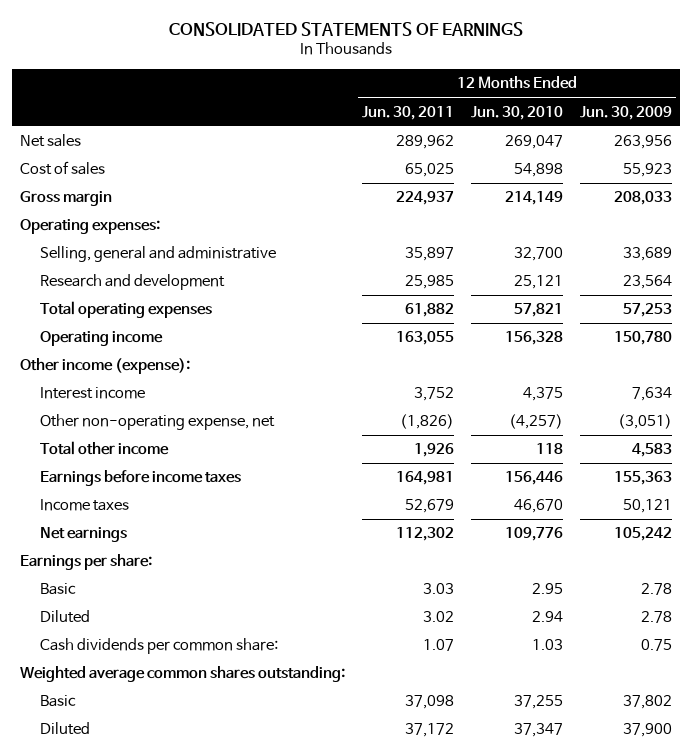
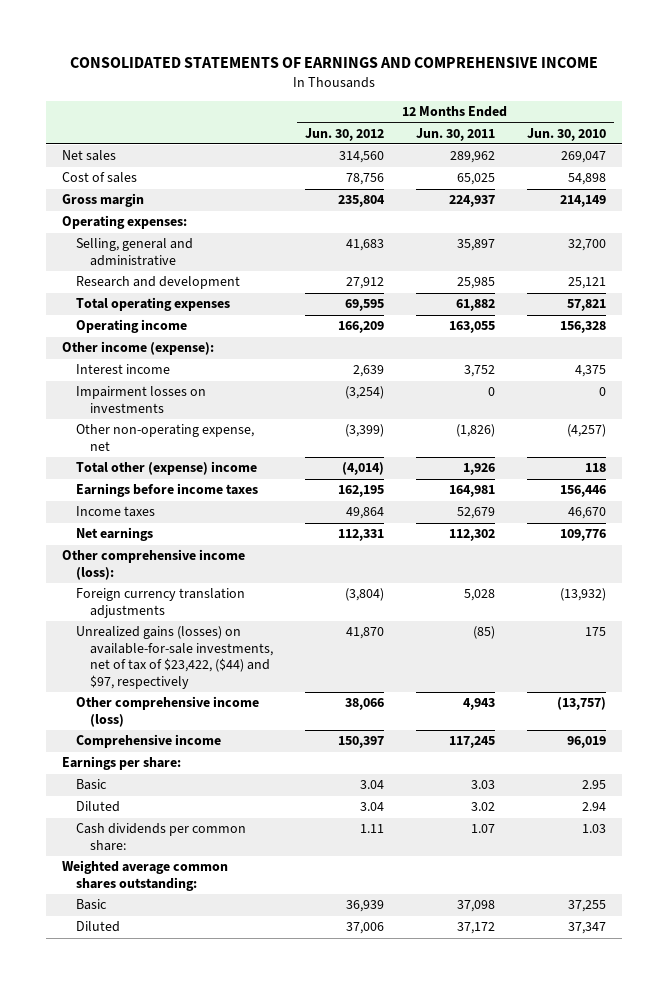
[169,21,524,36] CONSOLIDATED STATEMENTS OF EARNINGS -> [69,56,598,68] CONSOLIDATED STATEMENTS OF EARNINGS AND COMPREHENSIVE INCOME
[579,105,672,120] Jun. 30, 2009 -> none
none -> [304,127,384,141] Jun. 30, 2012
none -> [75,386,206,413] Impairment losses on investments
[40,441,170,456] Total other income -> [75,461,257,476] Total other (expense) income
none -> [61,549,245,580] Other comprehensive income (loss):
none -> [75,588,245,618] Foreign currency translation adjustments
none -> [75,626,273,689] Unrealized gains (losses) on available-for-sale investments, net of tax of $23,422, ($44) and $97, respectively
none -> [75,696,259,727] Other comprehensive income (loss)
none -> [75,734,221,749] Comprehensive income

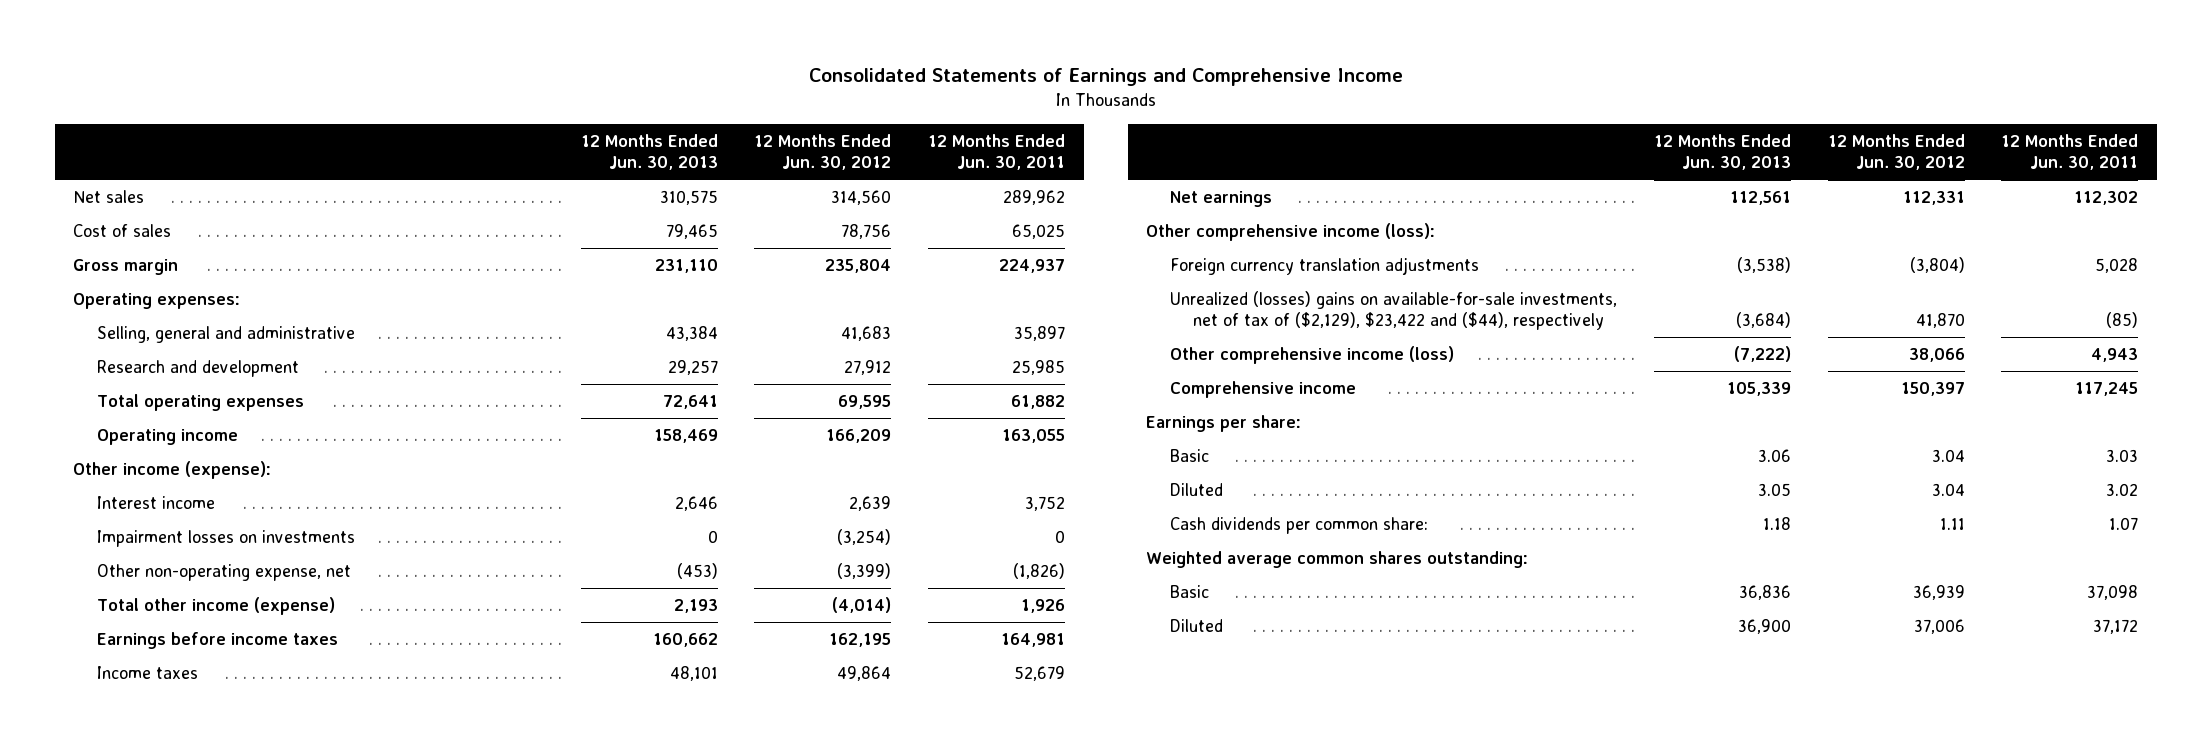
[69,56,598,68] CONSOLIDATED STATEMENTS OF EARNINGS AND COMPREHENSIVE INCOME -> [808,68,1403,87] Consolidated Statements of Earnings and Comprehensive Income
[526,127,606,141] Jun. 30, 2010 -> none
none -> [580,133,718,171] 12 Months Ended Jun. 30, 2013
[75,461,257,476] Total other (expense) income -> [96,596,335,615] Total other income (expense)
[75,626,273,689] Unrealized gains (losses) on available-for-sale investments, net of tax of $23,422, ($44) and $97, respectively -> [1169,290,1617,331] Unrealized (losses) gains on available-for-sale investments, net of tax of ($2,129), $23,422 and ($44), respectively

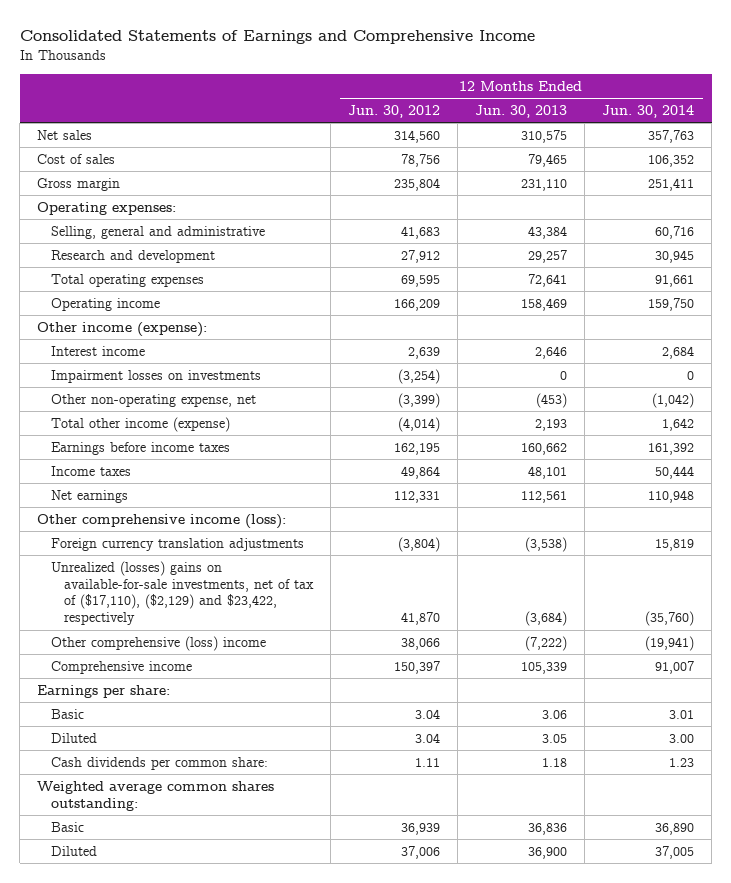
[928,133,1066,171] 12 Months Ended Jun. 30, 2011 -> none
none -> [602,104,695,118] Jun. 30, 2014
[1169,290,1617,331] Unrealized (losses) gains on available-for-sale investments, net of tax of ($2,129), $23,422 and ($44), respectively -> [50,560,315,626] Unrealized (losses) gains on available-for-sale investments, net of tax of ($17,110), ($2,129) and $23,422, respectively
[1169,345,1454,364] Other comprehensive income (loss) -> [50,635,266,651] Other comprehensive (loss) income

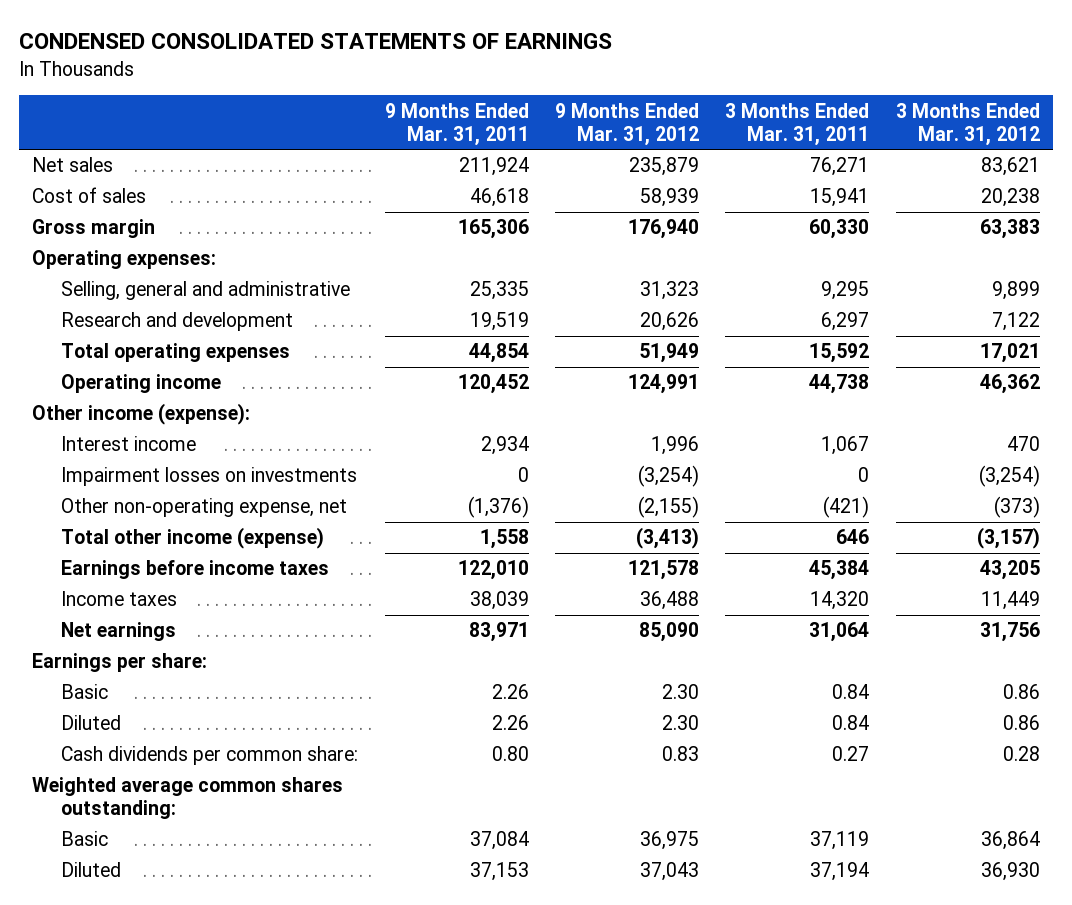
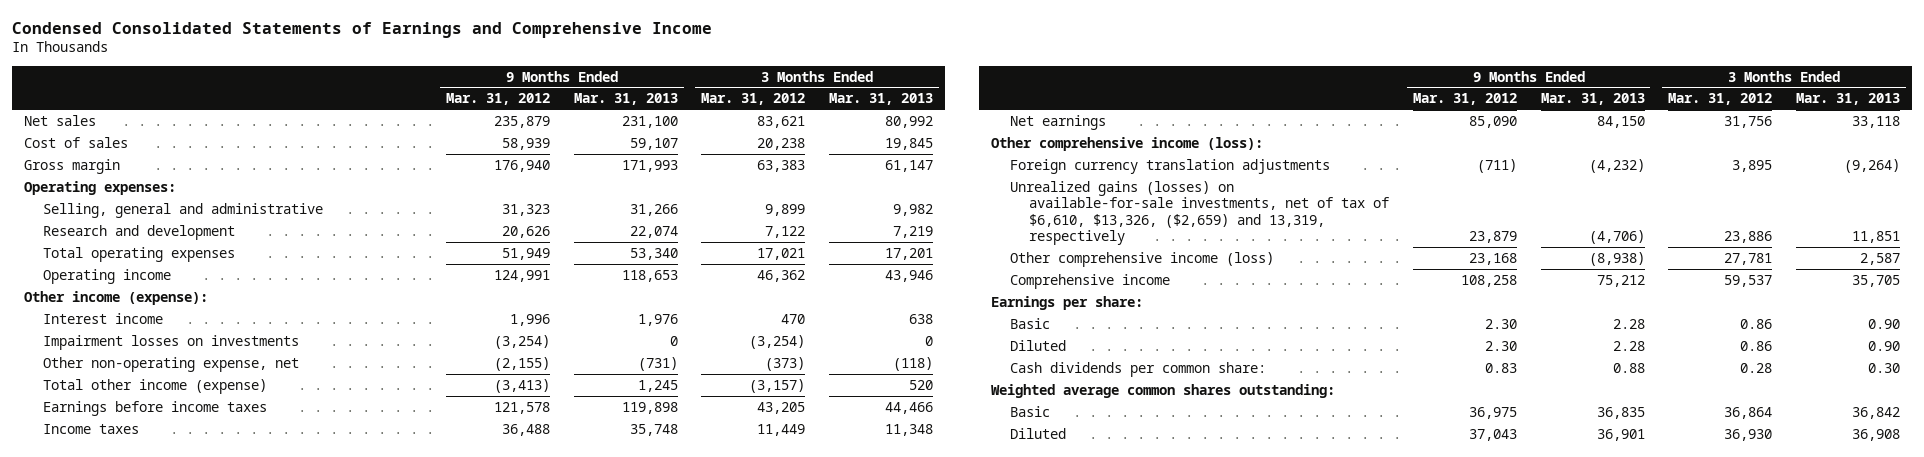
[18,33,612,50] CONDENSED CONSOLIDATED STATEMENTS OF EARNINGS -> [12,21,713,38] Condensed Consolidated Statements of Earnings and Comprehensive Income
[384,102,529,146] 9 Months Ended Mar. 31, 2011 -> none
[725,102,870,146] 3 Months Ended Mar. 31, 2011 -> none
none -> [573,93,678,106] Mar. 31, 2013
none -> [828,93,933,106] Mar. 31, 2013
none -> [990,136,1263,151] Other comprehensive income (loss):
none -> [1010,158,1331,174] Foreign currency translation adjustments
none -> [1010,180,1390,246] Unrealized gains (losses) on available-for-sale investments, net of tax of $6,610, $13,326, ($2,659) and 13,319, respectively
none -> [1010,251,1275,267] Other comprehensive income (loss)
none -> [1010,273,1171,289] Comprehensive income

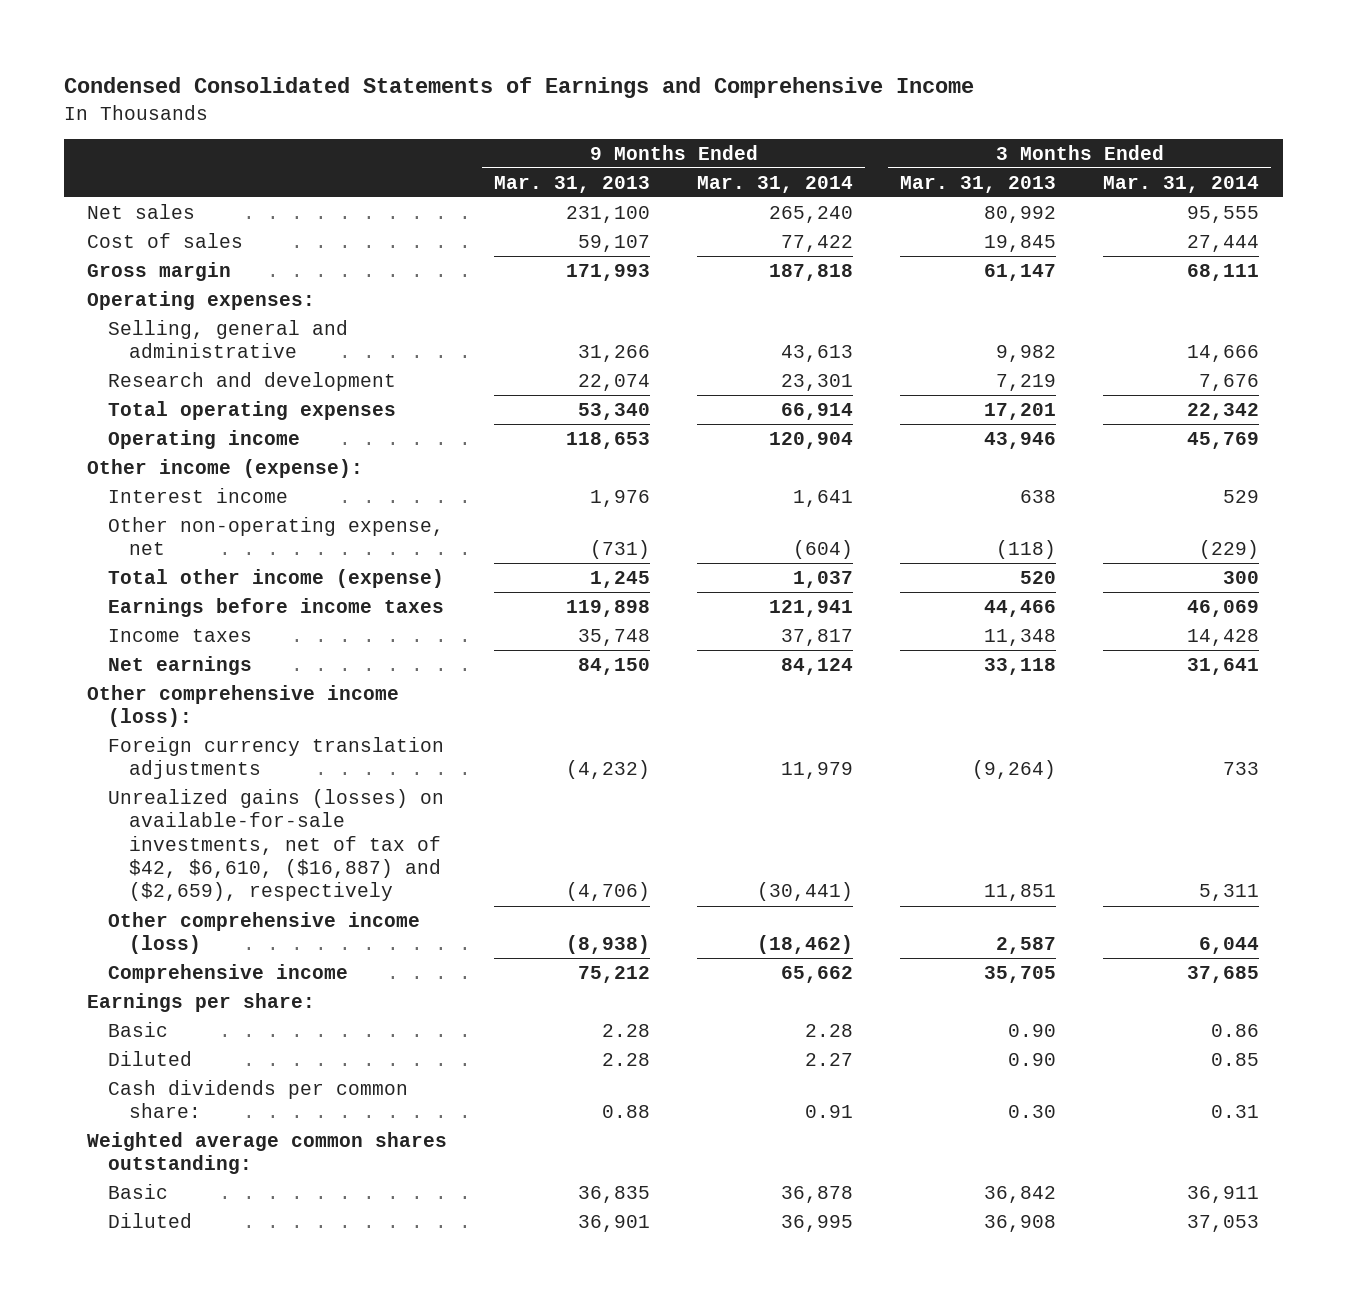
[446,93,551,106] Mar. 31, 2012 -> none
[701,93,806,106] Mar. 31, 2012 -> none
none -> [697,175,854,193] Mar. 31, 2014
none -> [1103,175,1260,193] Mar. 31, 2014
[43,334,300,350] Impairment losses on investments -> none
[1010,180,1390,246] Unrealized gains (losses) on available-for-sale investments, net of tax of $6,610, $13,326, ($2,659) and 13,319, respectively -> [107,788,444,902] Unrealized gains (losses) on available-for-sale investments, net of tax of $42, $6,610, ($16,887) and ($2,659), respectively

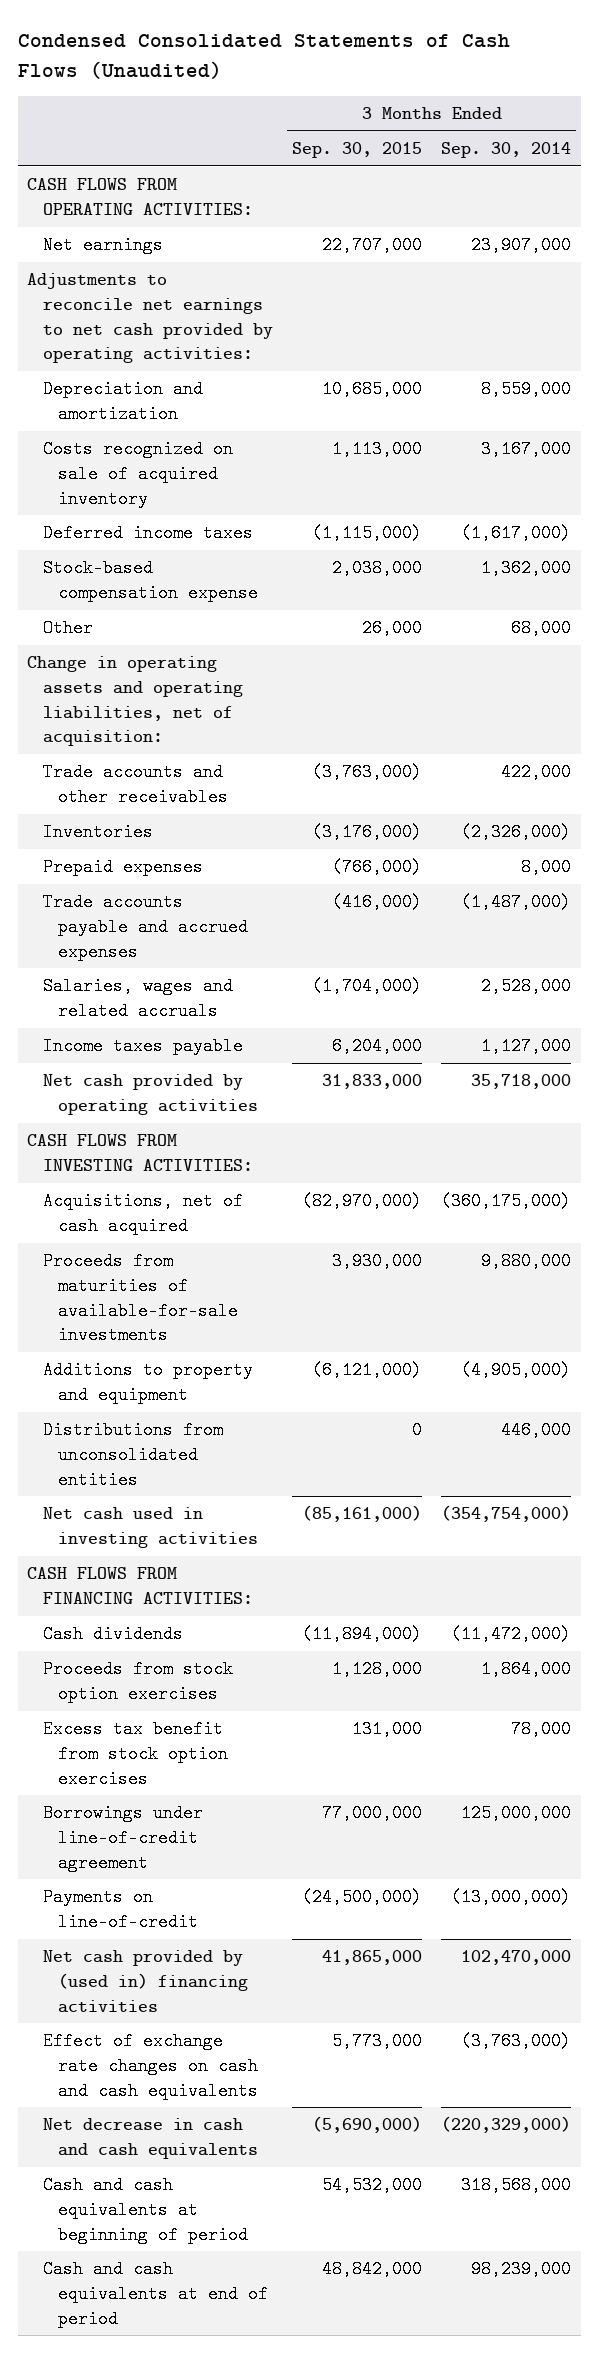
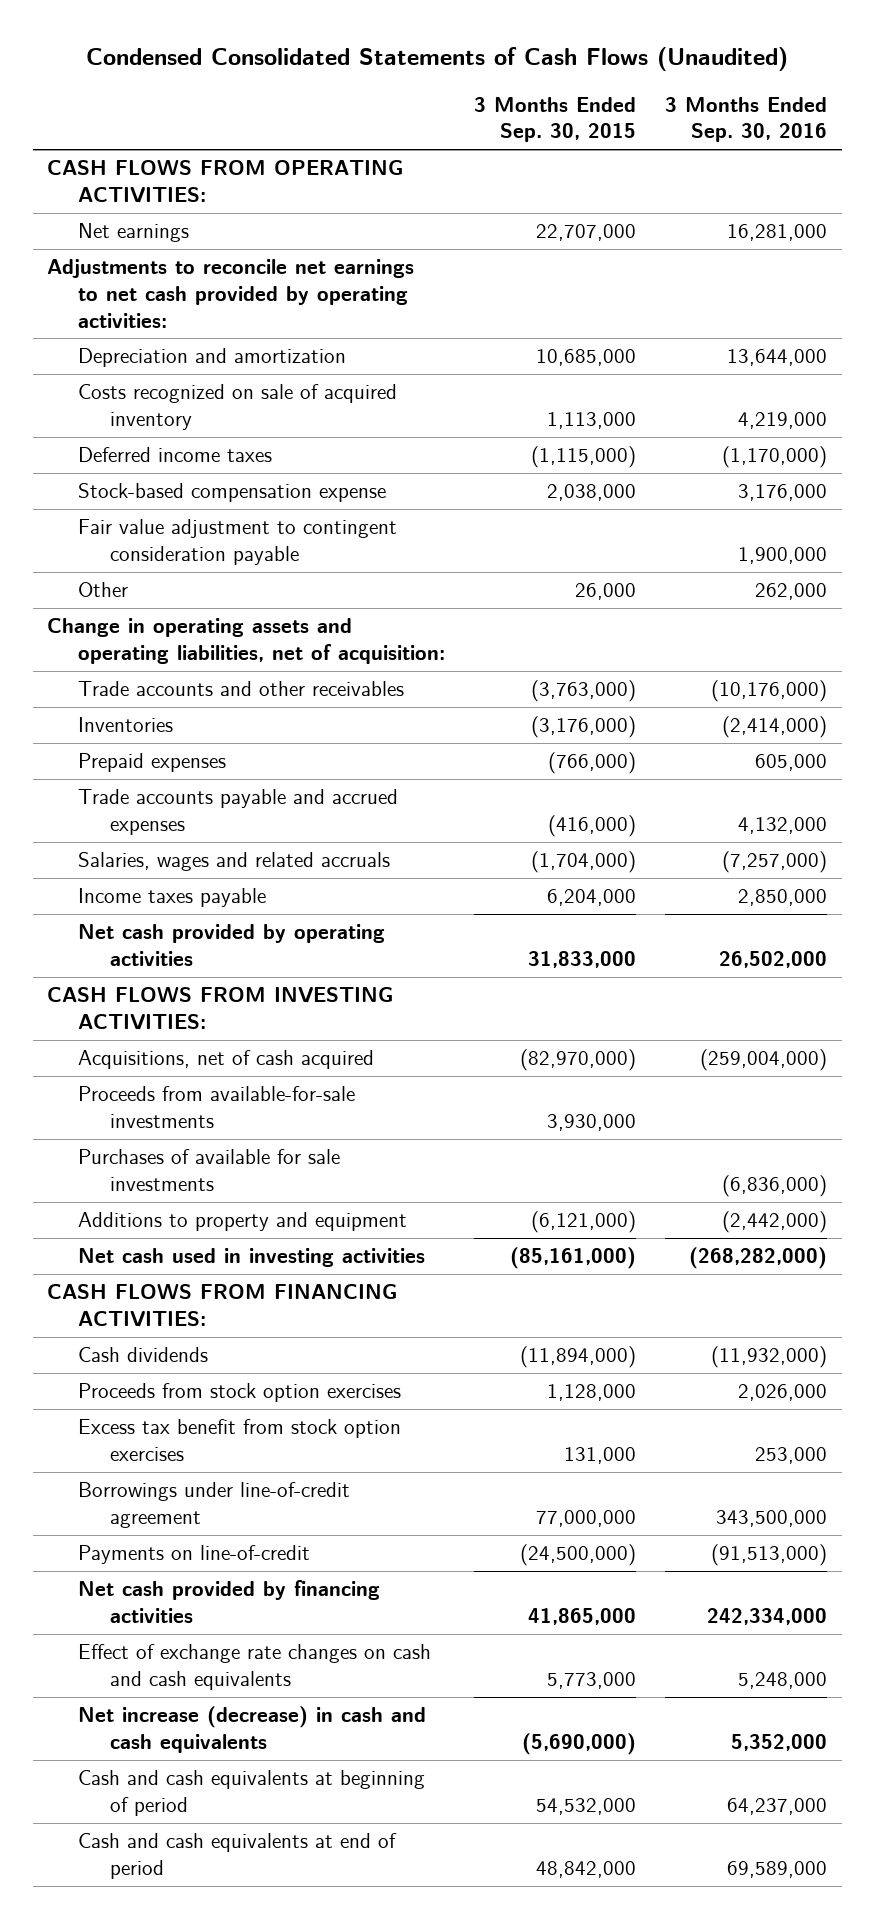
[441,142,572,159] Sep. 30, 2014 -> none
none -> [665,96,828,143] 3 Months Ended Sep. 30, 2016
none -> [78,519,398,566] Fair value adjustment to contingent consideration payable
[42,1252,239,1345] Proceeds from maturities of available-for-sale investments -> [78,1086,356,1129] Proceeds from available-for-sale investments
none -> [78,1149,341,1192] Purchases of available for sale investments
[42,1421,223,1489] Distributions from unconsolidated entities -> none
[42,1950,249,2013] Net cash provided by (used in) financing activities -> [78,1580,381,1624] Net cash provided by financing activities
[42,2118,259,2159] Net decrease in cash and cash equivalents -> [78,1706,427,1754] Net increase (decrease) in cash and cash equivalents

